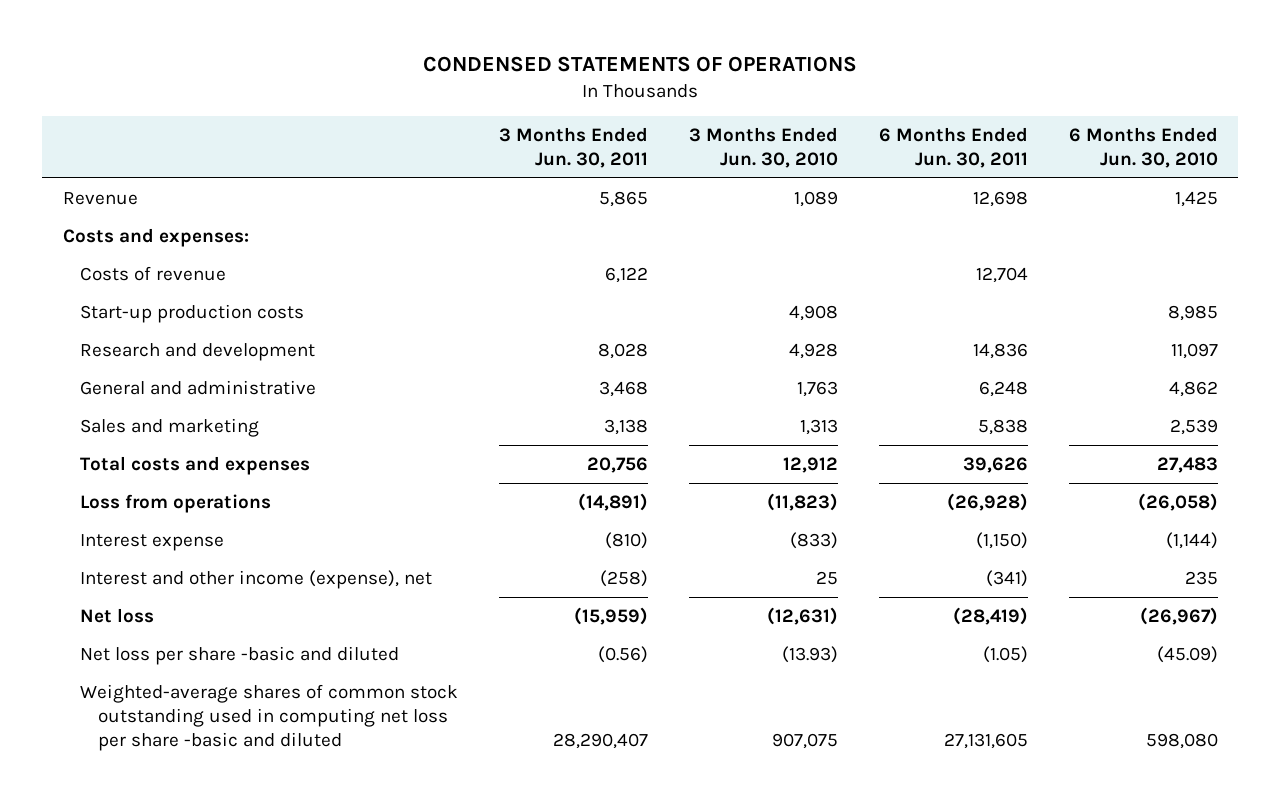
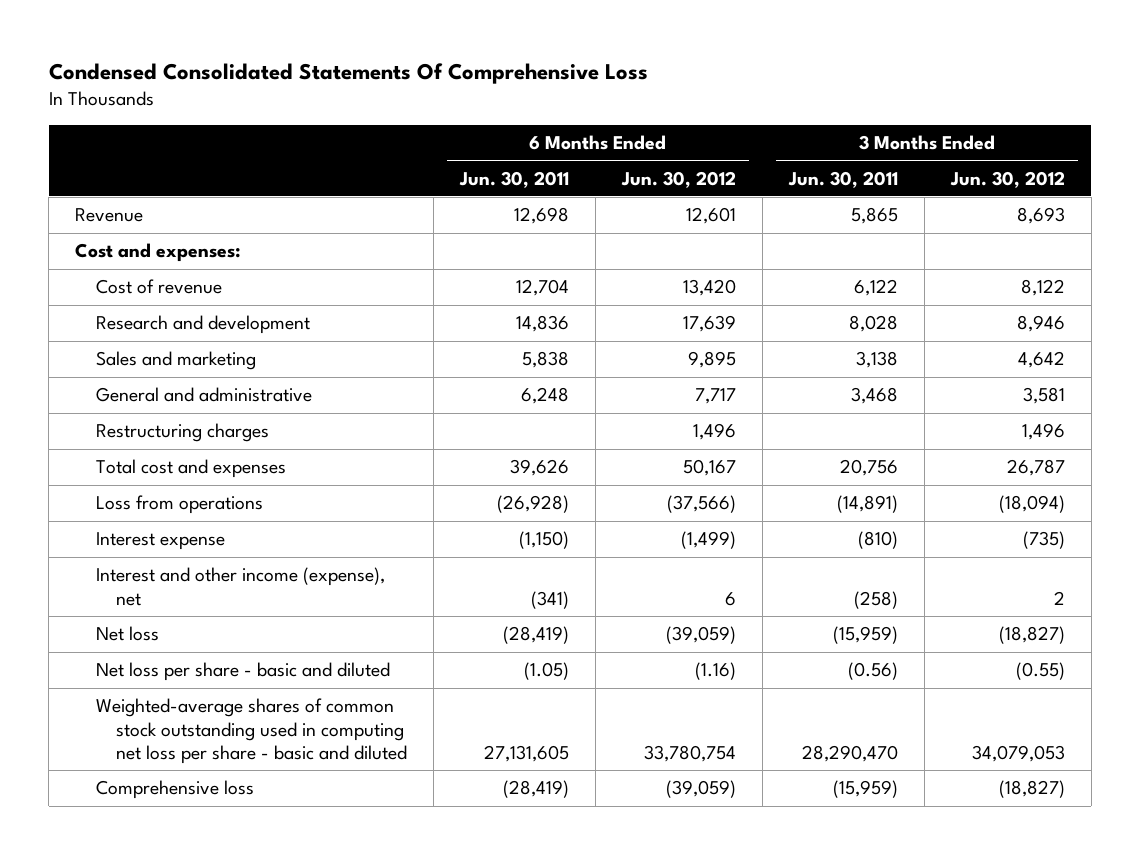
[423,56,858,73] CONDENSED STATEMENTS OF OPERATIONS -> [48,62,648,84] Condensed Consolidated Statements Of Comprehensive Loss
[688,126,838,168] 3 Months Ended Jun. 30, 2010 -> none
[1068,126,1218,168] 6 Months Ended Jun. 30, 2010 -> none
none -> [620,170,736,188] Jun. 30, 2012
none -> [949,170,1065,188] Jun. 30, 2012
[80,303,305,323] Start-up production costs -> none
[62,227,249,247] Costs and expenses: -> [75,243,242,263] Cost and expenses:
[80,265,227,281] Costs of revenue -> [95,279,222,295] Cost of revenue
[80,379,317,395] General and administrative -> [95,387,312,403] General and administrative
none -> [95,423,269,443] Restructuring charges
[80,455,311,475] Total costs and expenses -> [95,459,286,479] Total cost and expenses
[80,645,400,665] Net loss per share -basic and diluted -> [95,662,390,682] Net loss per share - basic and diluted
[80,683,459,752] Weighted-average shares of common stock outstanding used in computing net loss per share -basic and diluted -> [95,698,408,765] Weighted-average shares of common stock outstanding used in computing net loss per share - basic and diluted
[552,733,648,750] 28,290,407 -> [801,745,898,763] 28,290,470
none -> [95,780,254,800] Comprehensive loss

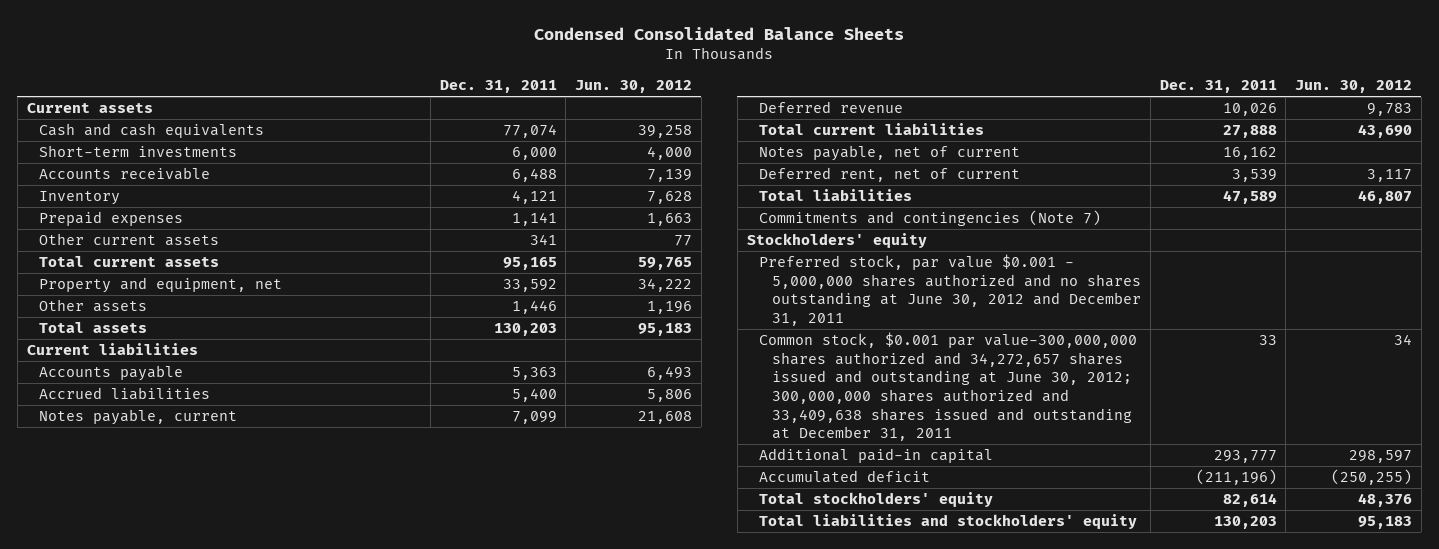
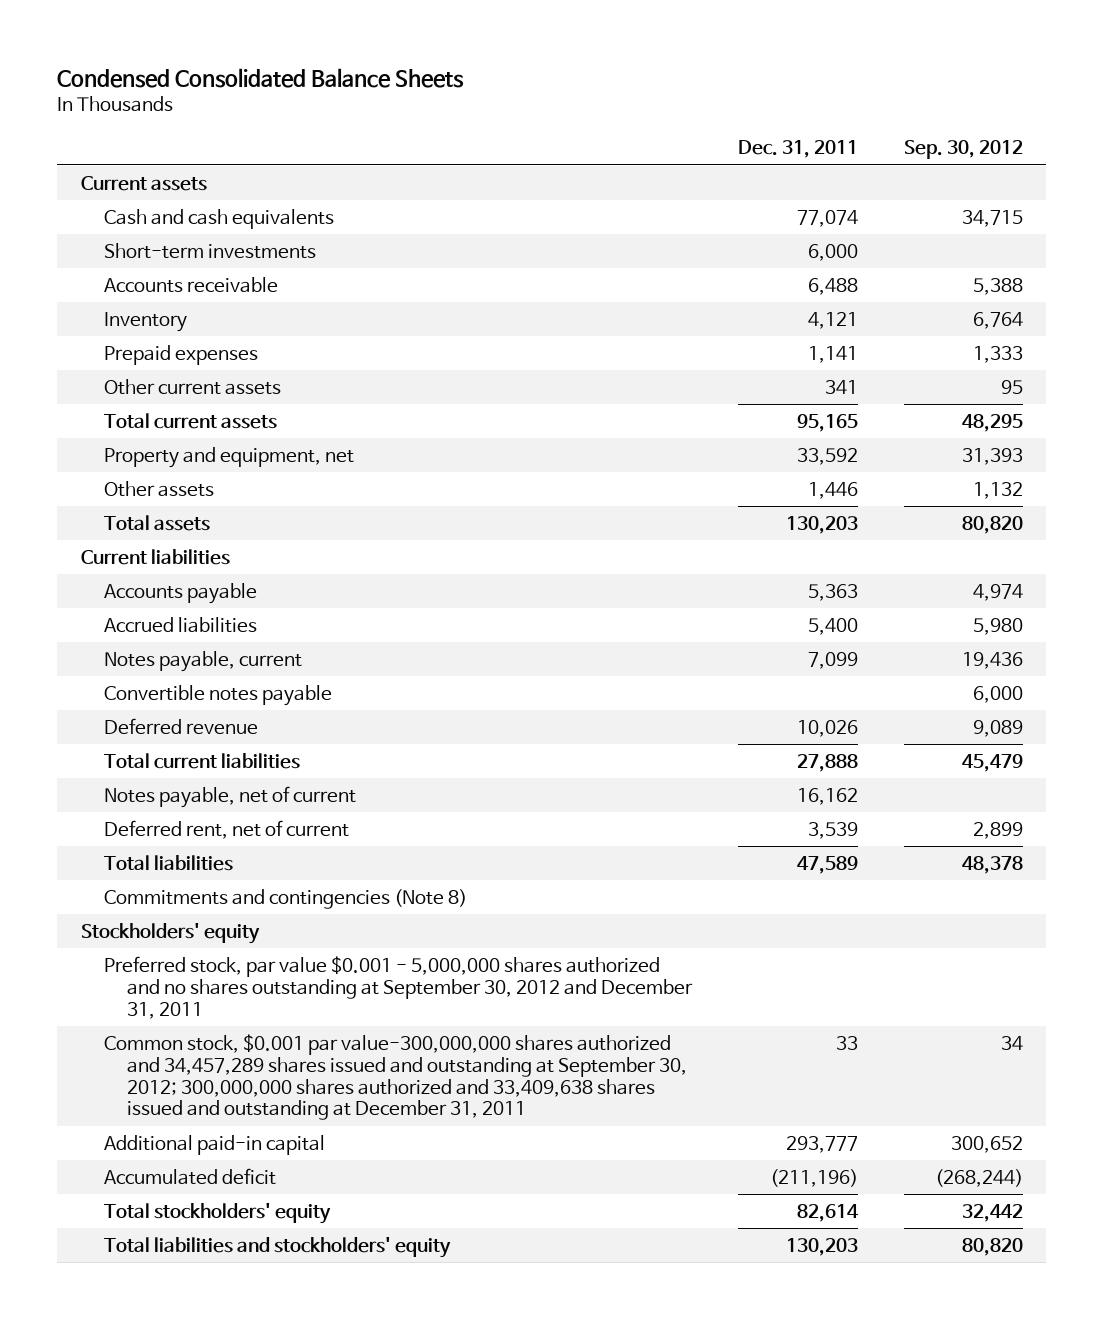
[575,79,693,93] Jun. 30, 2012 -> none
none -> [903,139,1023,159] Sep. 30, 2012
none -> [103,684,332,706] Convertible notes payable
[759,210,1102,227] Commitments and contingencies (Note 7) -> [103,888,467,909] Commitments and contingencies (Note 8)
[759,254,1142,326] Preferred stock, par value $0.001 - 5,000,000 shares authorized and no shares outstanding at June 30, 2012 and December 31, 2011 -> [103,955,693,1019] Preferred stock, par value $0.001 - 5,000,000 shares authorized and no shares outstanding at September 30, 2012 and December 31, 2011
[759,332,1138,442] Common stock, $0.001 par value-300,000,000 shares authorized and 34,272,657 shares issued and outstanding at June 30, 2012; 300,000,000 shares authorized and 33,409,638 shares issued and outstanding at December 31, 2011 -> [103,1033,687,1121] Common stock, $0.001 par value-300,000,000 shares authorized and 34,457,289 shares issued and outstanding at September 30, 2012; 300,000,000 shares authorized and 33,409,638 shares issued and outstanding at December 31, 2011

